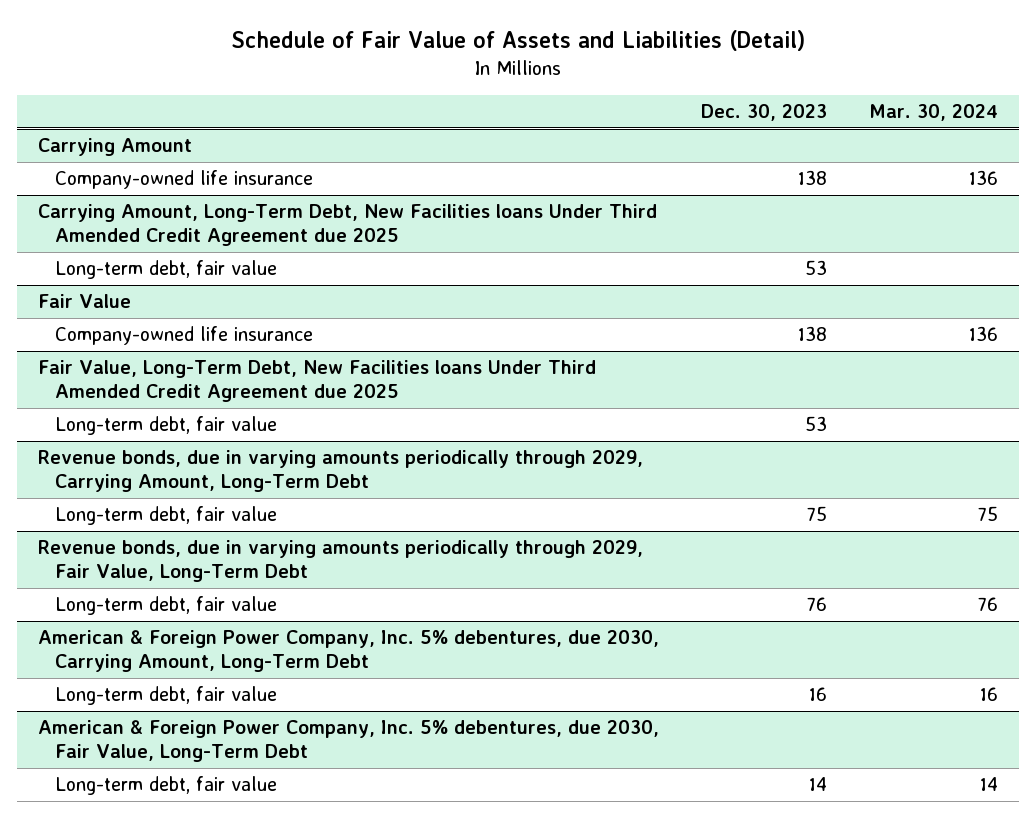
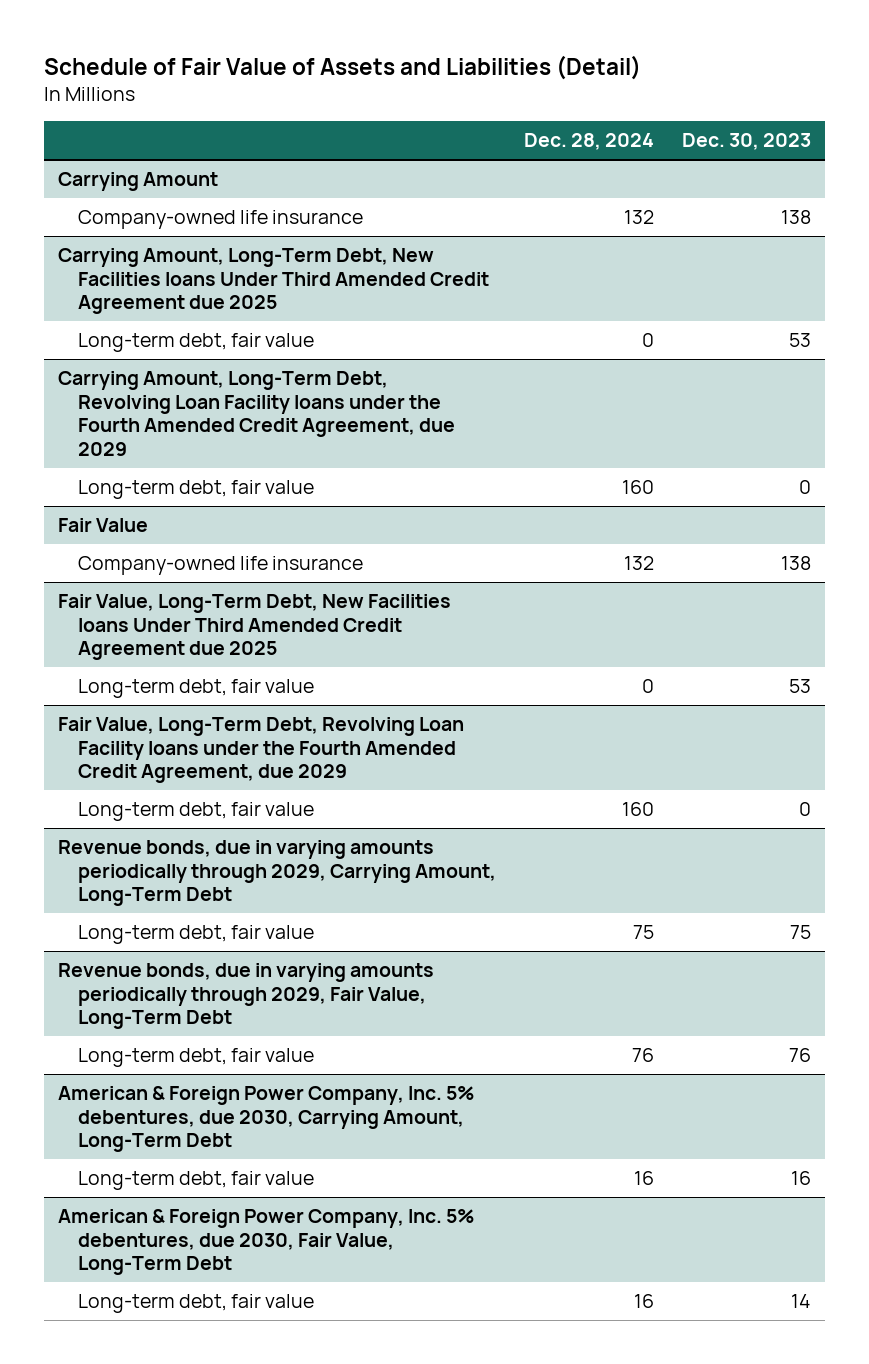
[868,104,998,122] Mar. 30, 2024 -> none
none -> [523,133,654,151] Dec. 28, 2024
none -> [58,371,456,457] Carrying Amount, Long-Term Debt, Revolving Loan Facility loans under the Fourth Amended Credit Agreement, due 2029
none -> [78,480,315,500] Long-term debt, fair value
none -> [58,717,465,784] Fair Value, Long-Term Debt, Revolving Loan Facility loans under the Fourth Amended Credit Agreement, due 2029
none -> [78,802,315,822] Long-term debt, fair value

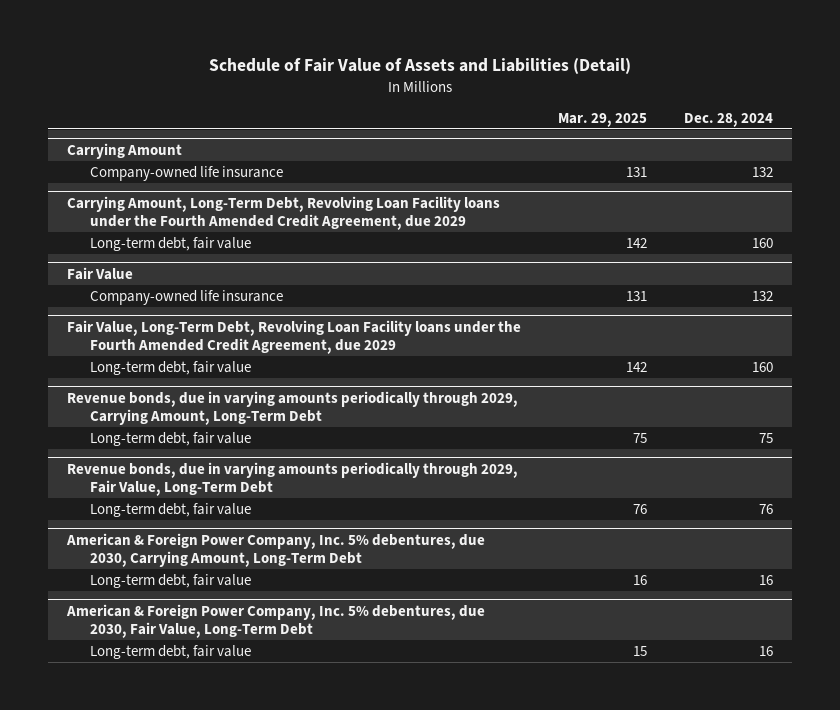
[681,133,811,151] Dec. 30, 2023 -> none
none -> [557,112,647,127] Mar. 29, 2025
[58,248,490,315] Carrying Amount, Long-Term Debt, New Facilities loans Under Third Amended Credit Agreement due 2025 -> none
[78,333,315,353] Long-term debt, fair value -> none
[58,594,452,661] Fair Value, Long-Term Debt, New Facilities loans Under Third Amended Credit Agreement due 2025 -> none
[78,679,315,699] Long-term debt, fair value -> none

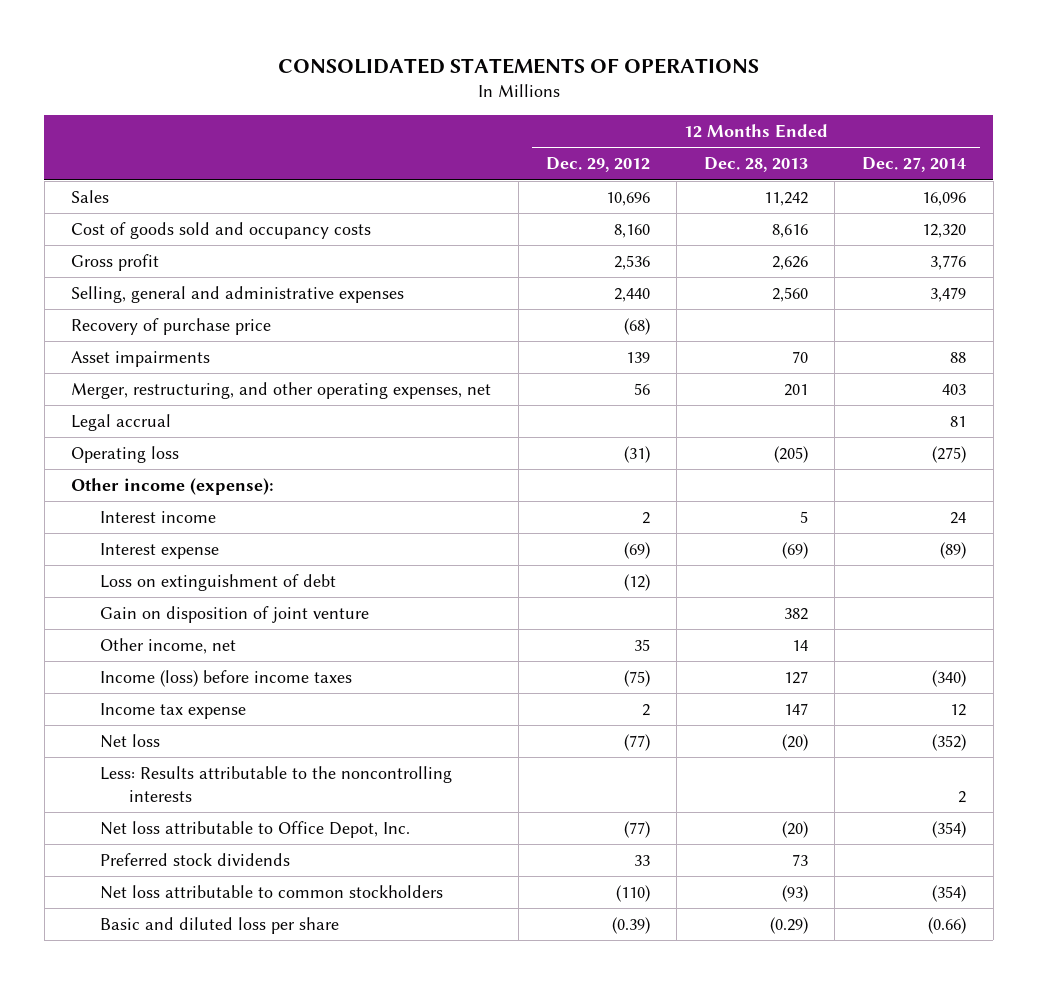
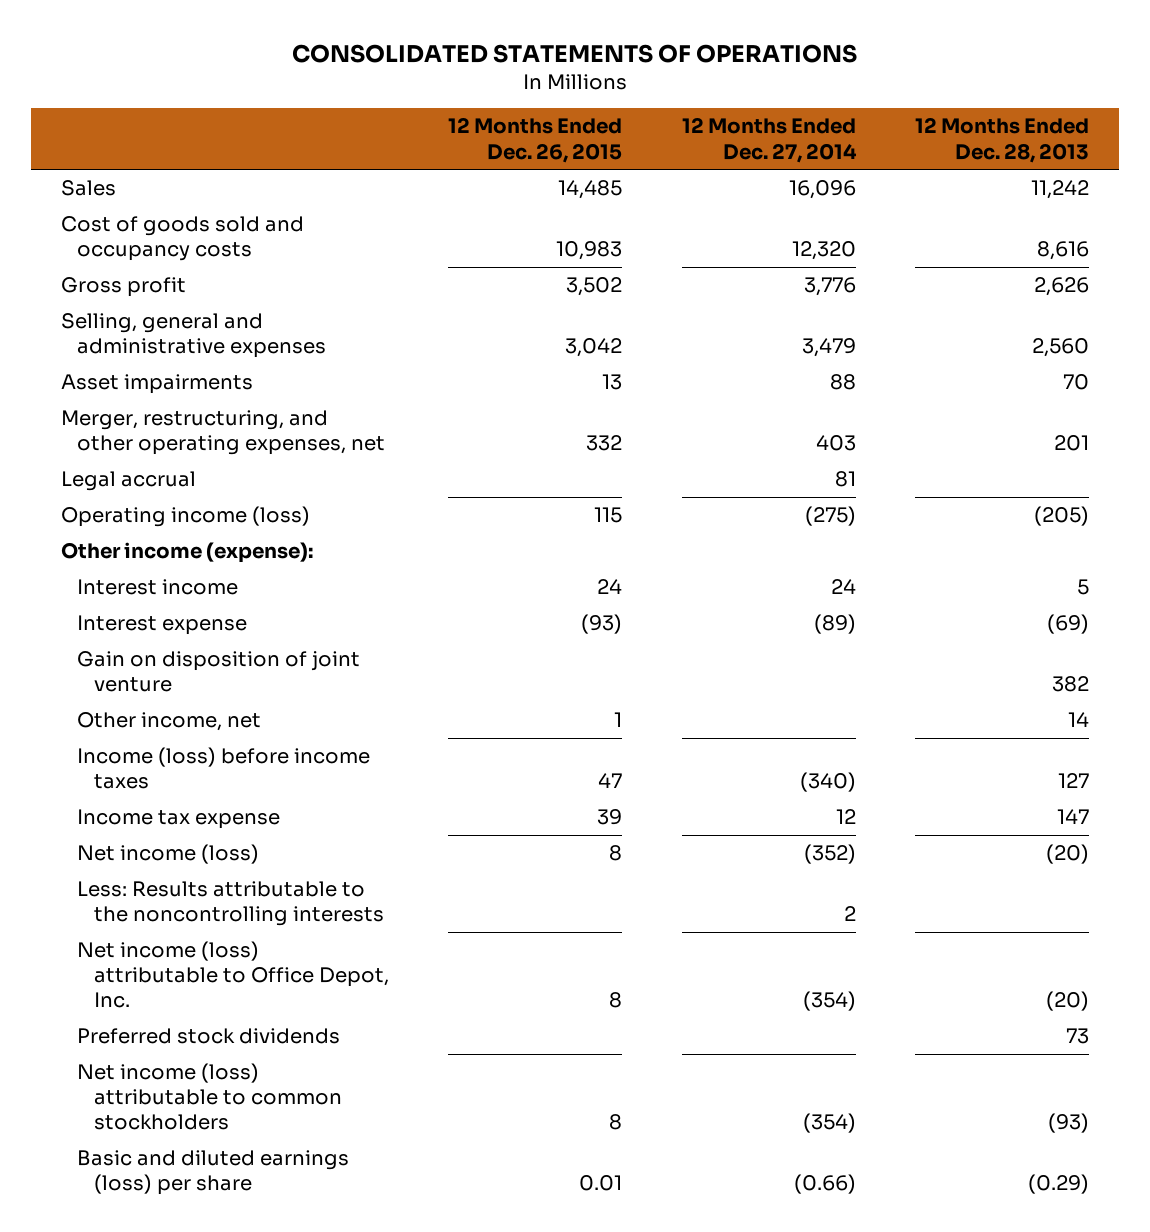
[545,157,650,173] Dec. 29, 2012 -> none
none -> [448,117,623,163] 12 Months Ended Dec. 26, 2015
[71,317,272,335] Recovery of purchase price -> none
[71,445,180,463] Operating loss -> [60,506,310,528] Operating income (loss)
[99,573,336,591] Loss on extinguishment of debt -> none
[99,733,160,748] Net loss -> [77,844,260,865] Net income (loss)
[99,820,410,838] Net loss attributable to Office Depot, Inc. -> [77,941,389,1009] Net income (loss) attributable to Office Depot, Inc.
[99,884,443,899] Net loss attributable to common stockholders -> [77,1063,342,1131] Net income (loss) attributable to common stockholders
[99,916,339,934] Basic and diluted loss per share -> [77,1150,350,1196] Basic and diluted earnings (loss) per share

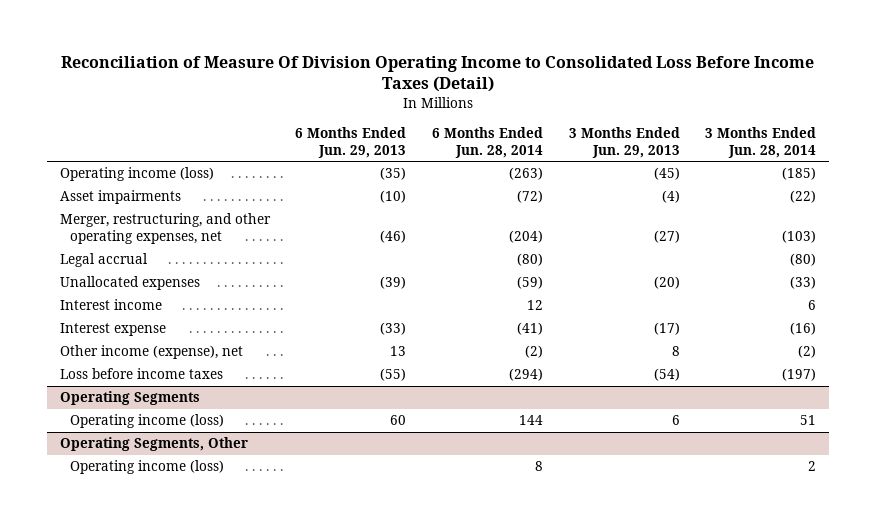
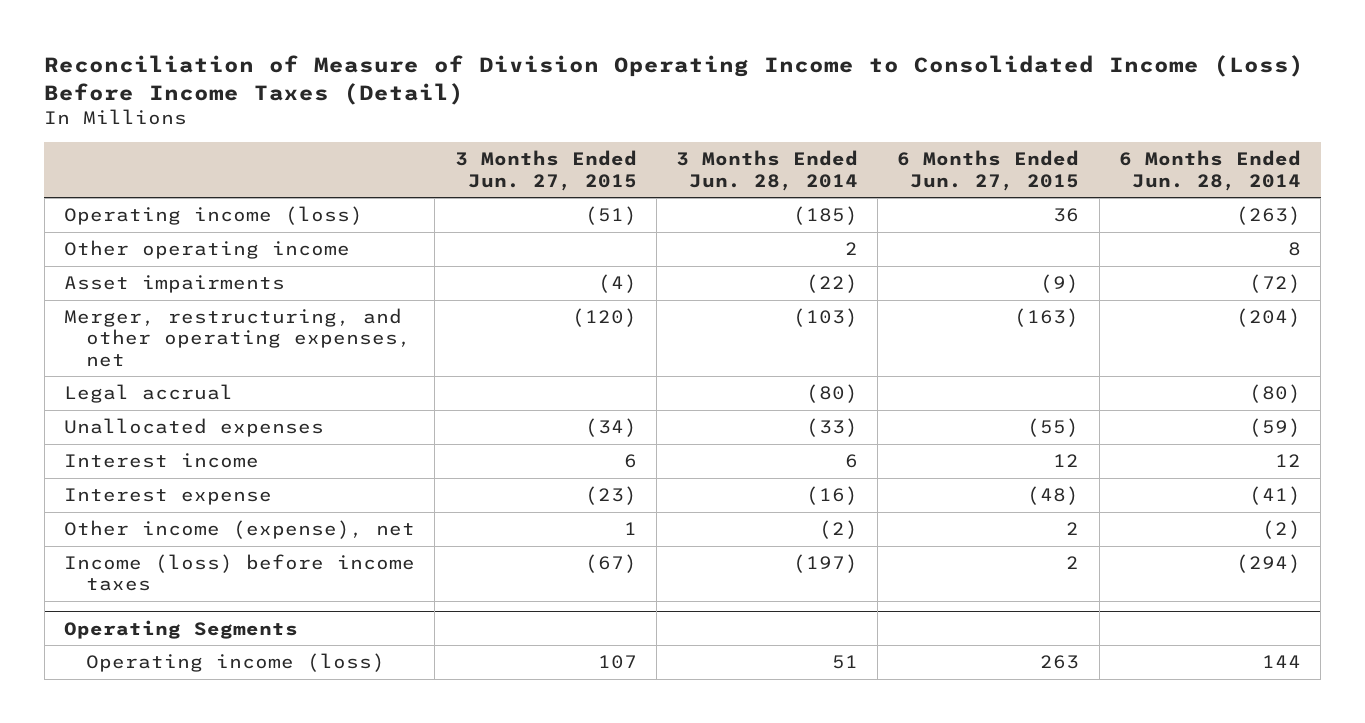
[61,56,815,93] Reconciliation of Measure Of Division Operating Income to Consolidated Loss Before Income Taxes (Detail) -> [44,55,1305,106] Reconciliation of Measure of Division Operating Income to Consolidated Income (Loss) Before Income Taxes (Detail)
[295,127,407,158] 6 Months Ended Jun. 29, 2013 -> none
[568,127,680,158] 3 Months Ended Jun. 29, 2013 -> none
none -> [454,150,637,191] 3 Months Ended Jun. 27, 2015
none -> [897,150,1080,191] 6 Months Ended Jun. 27, 2015
none -> [64,240,351,260] Other operating income
[59,368,223,380] Loss before income taxes -> [64,554,416,592] Income (loss) before income taxes
[59,437,248,452] Operating Segments, Other -> none
[70,460,225,475] Operating income (loss) -> none

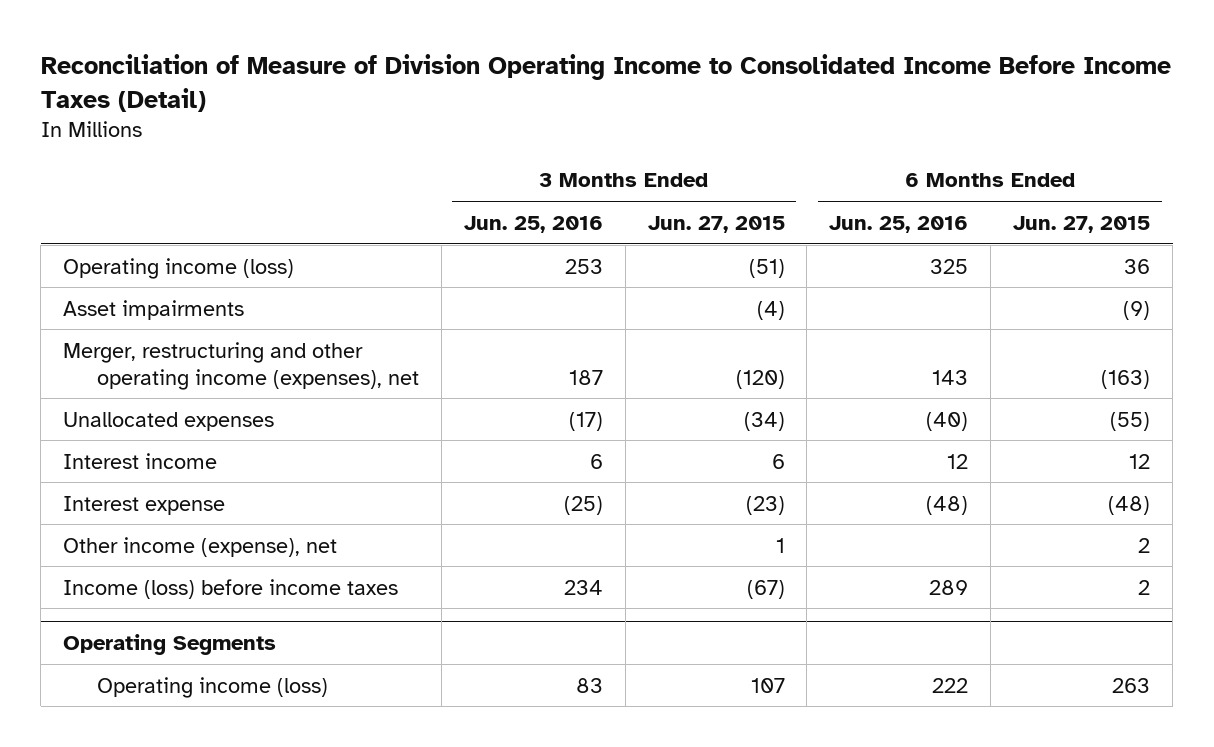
[44,55,1305,106] Reconciliation of Measure of Division Operating Income to Consolidated Income (Loss) Before Income Taxes (Detail) -> [40,54,1171,112] Reconciliation of Measure of Division Operating Income to Consolidated Income Before Income Taxes (Detail)
[675,150,858,191] 3 Months Ended Jun. 28, 2014 -> none
[1118,150,1301,191] 6 Months Ended Jun. 28, 2014 -> none
none -> [463,215,603,233] Jun. 25, 2016
none -> [829,215,969,233] Jun. 25, 2016
[64,240,351,260] Other operating income -> none
[64,384,234,404] Legal accrual -> none
[64,308,411,367] Merger, restructuring, and other operating expenses, net -> [63,341,419,390] Merger, restructuring and other operating income (expenses), net

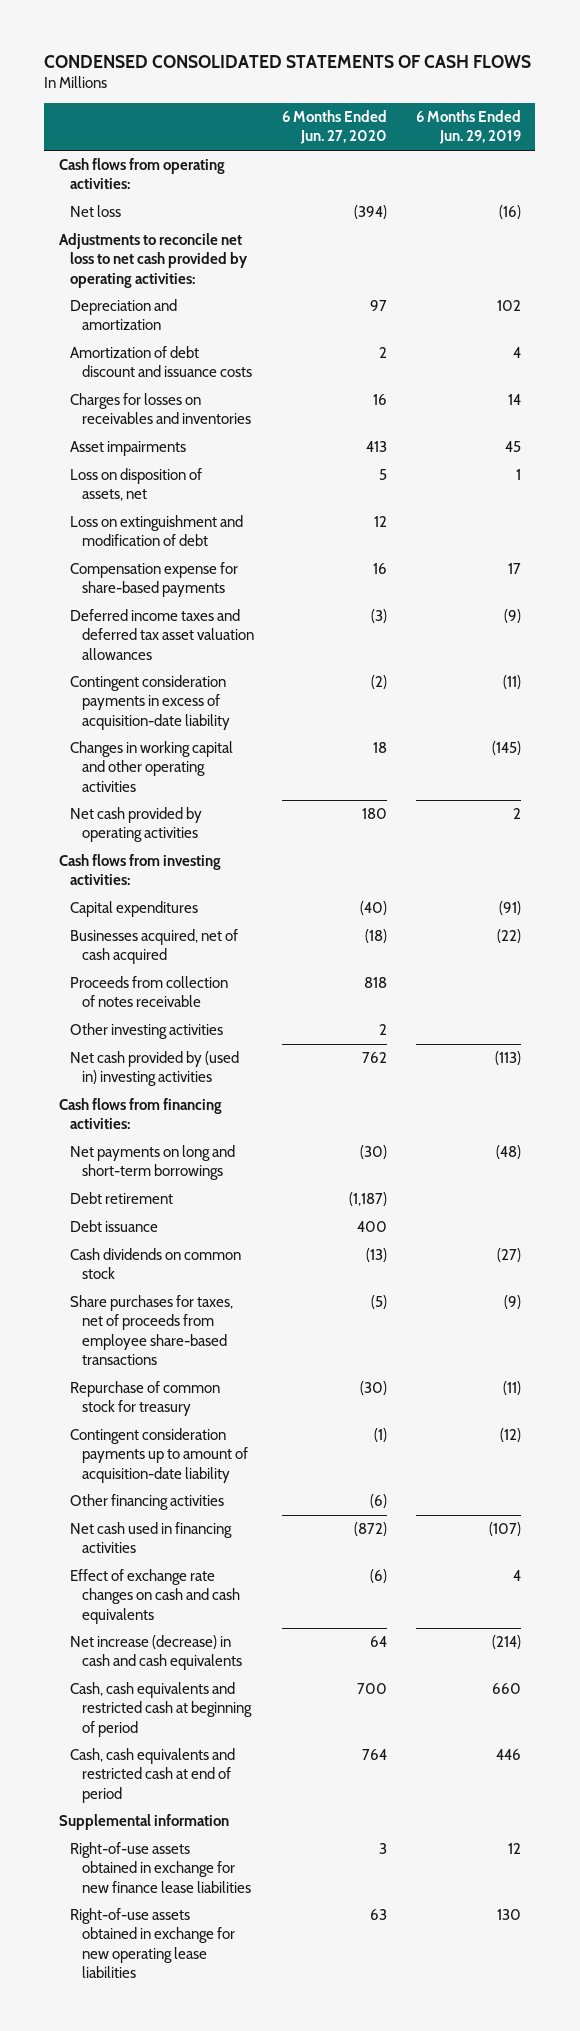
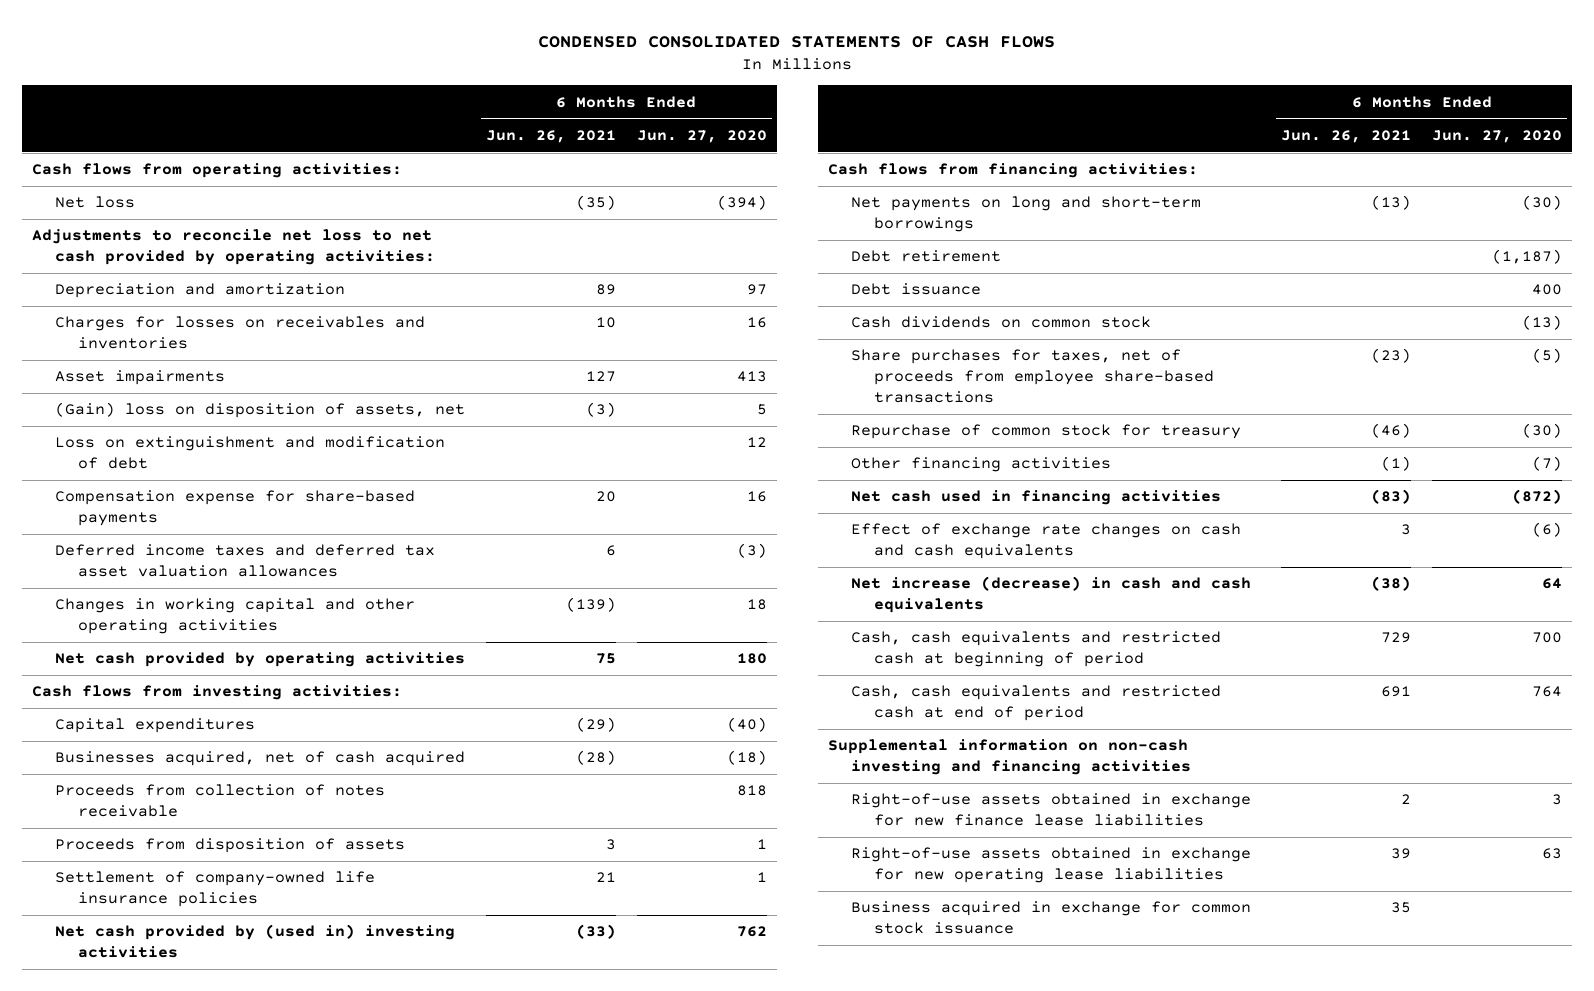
[415,110,521,145] 6 Months Ended Jun. 29, 2019 -> none
none -> [485,129,616,143] Jun. 26, 2021
[70,346,252,378] Amortization of debt discount and issuance costs -> none
[70,468,203,502] Loss on disposition of assets, net -> [55,402,466,419] (Gain) loss on disposition of assets, net
[70,675,230,730] Contingent consideration payments in excess of acquisition-date liability -> none
[70,1023,224,1040] Other investing activities -> none
none -> [55,838,406,854] Proceeds from disposition of assets
none -> [55,871,376,908] Settlement of company-owned life insurance policies
[70,1428,248,1483] Contingent consideration payments up to amount of acquisition-date liability -> none
[370,1494,388,1509] (6) -> [1532,456,1563,472] (7)
[58,1814,229,1831] Supplemental information -> none
none -> [827,739,1191,776] Supplemental information on non-cash investing and financing activities
none -> [850,901,1251,935] Business acquired in exchange for common stock issuance

